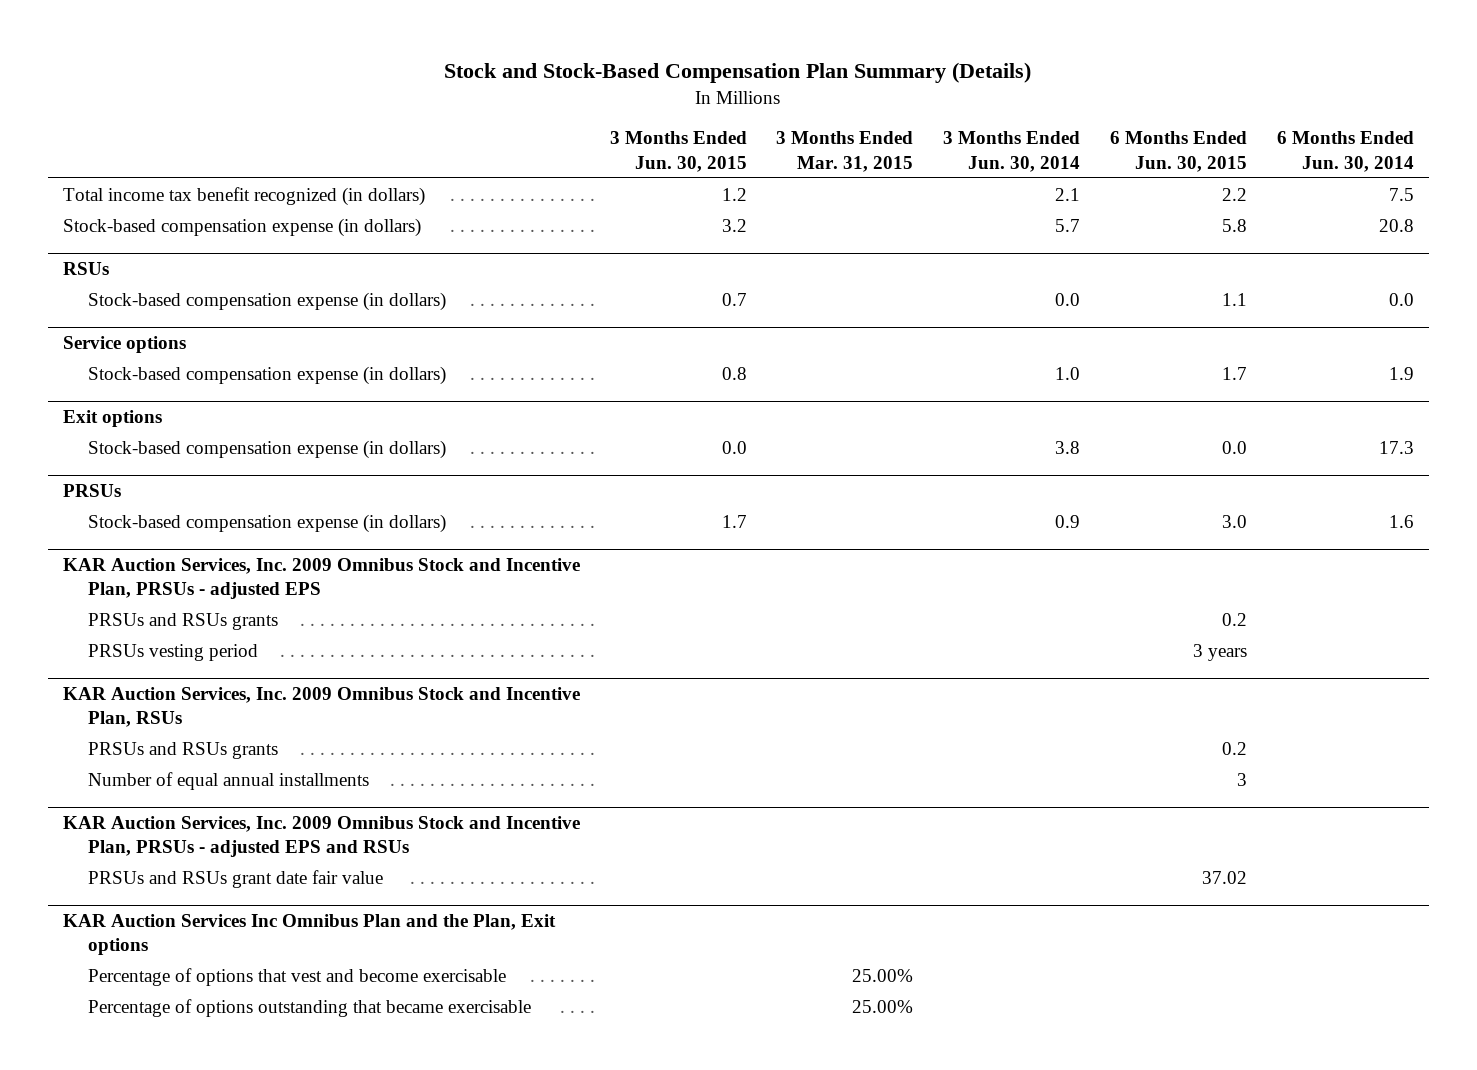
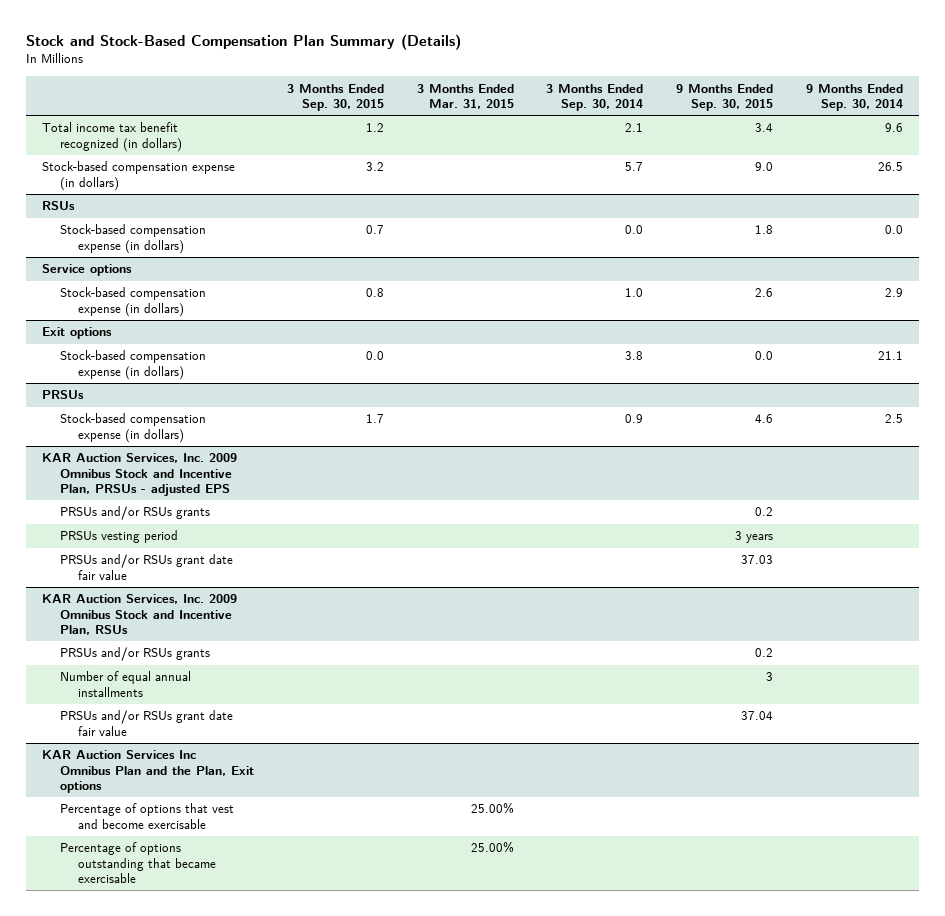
[609,131,747,172] 3 Months Ended Jun. 30, 2015 -> none
[943,131,1081,172] 3 Months Ended Jun. 30, 2014 -> none
[1110,131,1248,172] 6 Months Ended Jun. 30, 2015 -> none
[1276,131,1414,172] 6 Months Ended Jun. 30, 2014 -> none
none -> [286,83,384,111] 3 Months Ended Sep. 30, 2015
none -> [546,83,644,111] 3 Months Ended Sep. 30, 2014
none -> [676,83,774,111] 9 Months Ended Sep. 30, 2015
none -> [805,83,903,111] 9 Months Ended Sep. 30, 2014
[87,612,278,630] PRSUs and RSUs grants -> [60,506,211,521] PRSUs and/or RSUs grants
none -> [60,554,234,580] PRSUs and/or RSUs grant date fair value
[87,741,278,759] PRSUs and RSUs grants -> [60,647,211,662] PRSUs and/or RSUs grants
[62,815,580,857] KAR Auction Services, Inc. 2009 Omnibus Stock and Incentive Plan, PRSUs - adjusted EPS and RSUs -> none
[87,869,383,888] PRSUs and RSUs grant date fair value -> none
none -> [60,710,234,736] PRSUs and/or RSUs grant date fair value

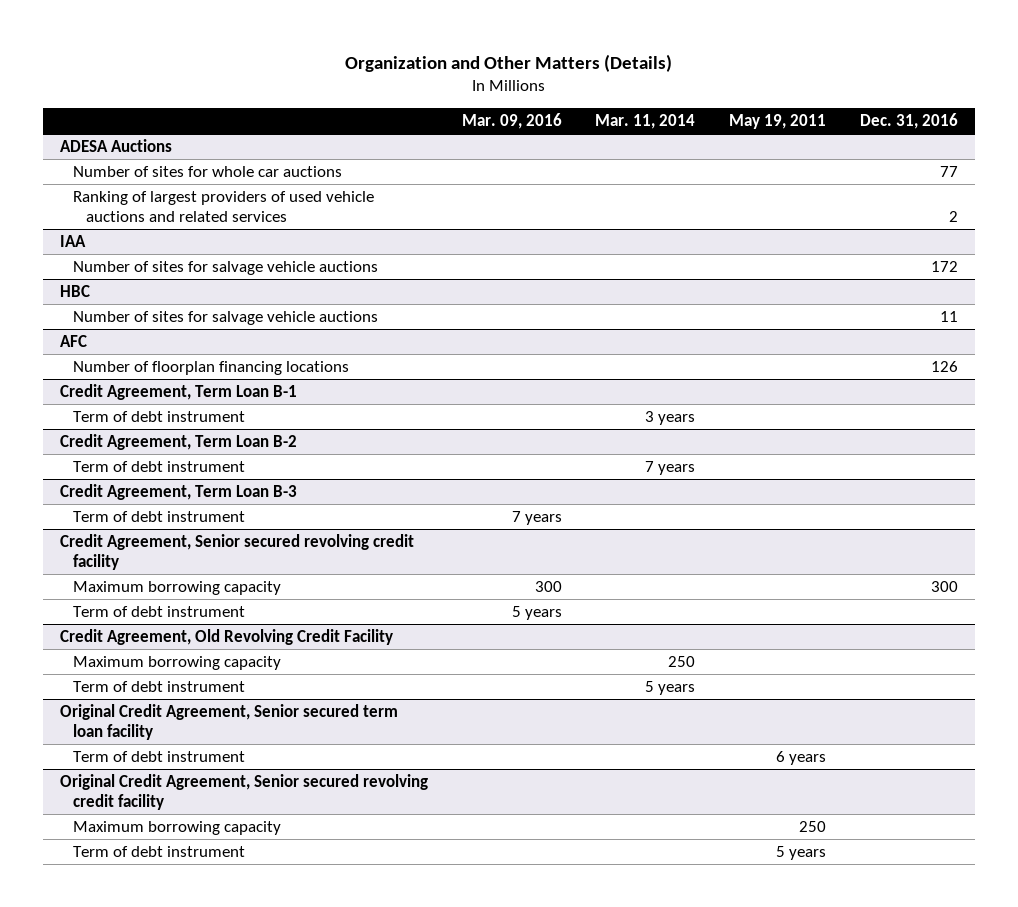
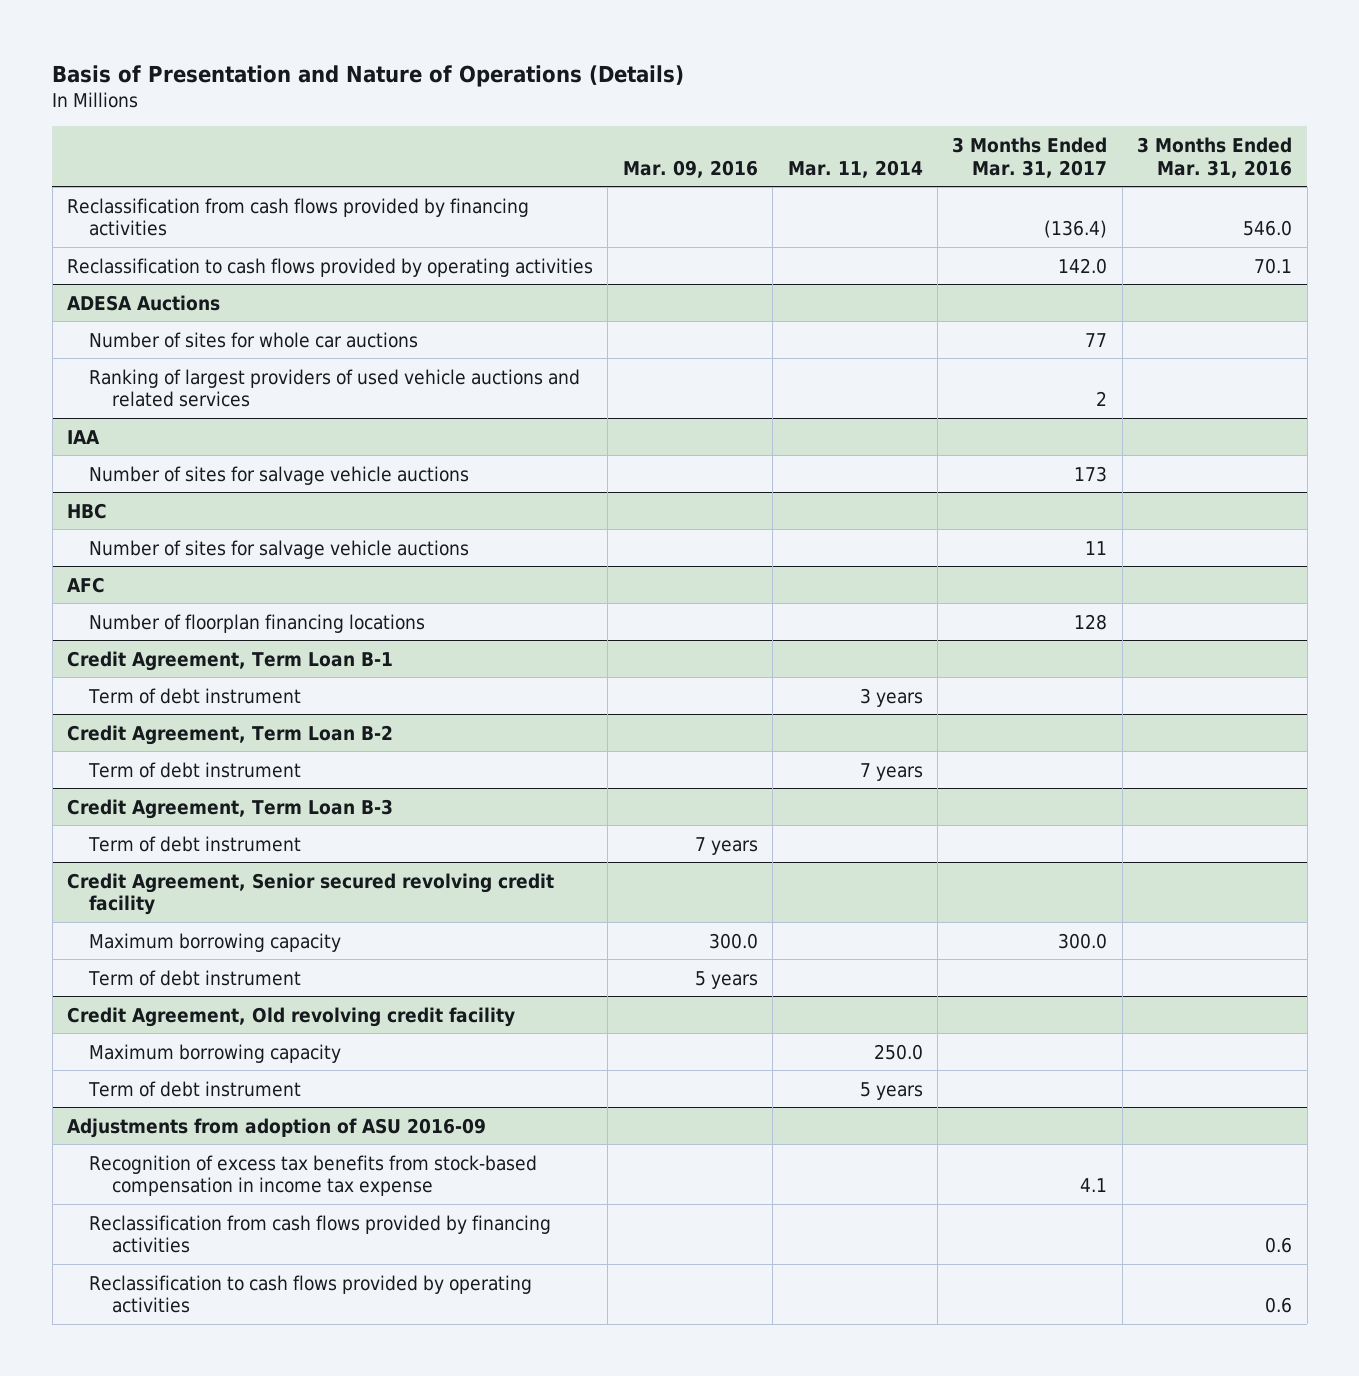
[344,53,672,72] Organization and Other Matters (Details) -> [52,64,685,87] Basis of Presentation and Nature of Operations (Details)
[729,113,827,129] May 19, 2011 -> none
[859,112,958,129] Dec. 31, 2016 -> none
none -> [952,136,1108,178] 3 Months Ended Mar. 31, 2017
none -> [1137,136,1293,178] 3 Months Ended Mar. 31, 2016
none -> [67,197,530,237] Reclassification from cash flows provided by financing activities
none -> [67,257,594,277] Reclassification to cash flows provided by operating activities
[534,581,562,593] 300 -> [708,932,758,949] 300.0
[60,629,394,646] Credit Agreement, Old Revolving Credit Facility -> [67,1006,516,1027] Credit Agreement, Old revolving credit facility
[668,656,696,668] 250 -> [873,1043,923,1060] 250.0
[60,704,399,741] Original Credit Agreement, Senior secured term loan facility -> none
[73,751,246,763] Term of debt instrument -> none
[60,774,429,811] Original Credit Agreement, Senior secured revolving credit facility -> none
[73,821,282,836] Maximum borrowing capacity -> none
[73,846,246,858] Term of debt instrument -> none
none -> [67,1117,487,1138] Adjustments from adoption of ASU 2016-09
none -> [89,1154,538,1197] Recognition of excess tax benefits from stock-based compensation in income tax expense
none -> [89,1214,552,1254] Reclassification from cash flows provided by financing activities
none -> [89,1274,533,1314] Reclassification to cash flows provided by operating activities

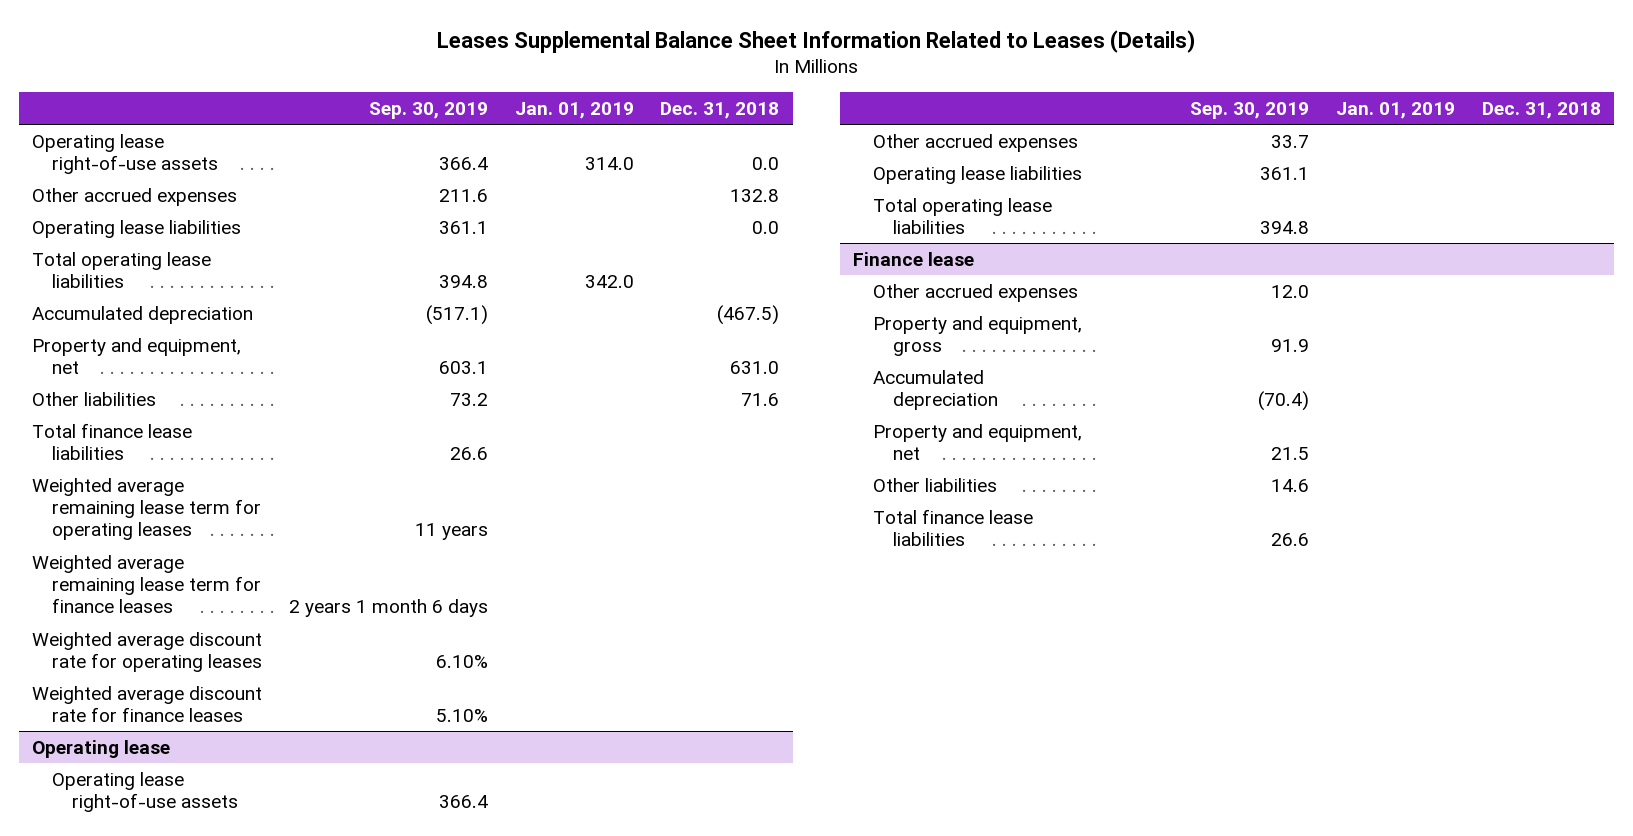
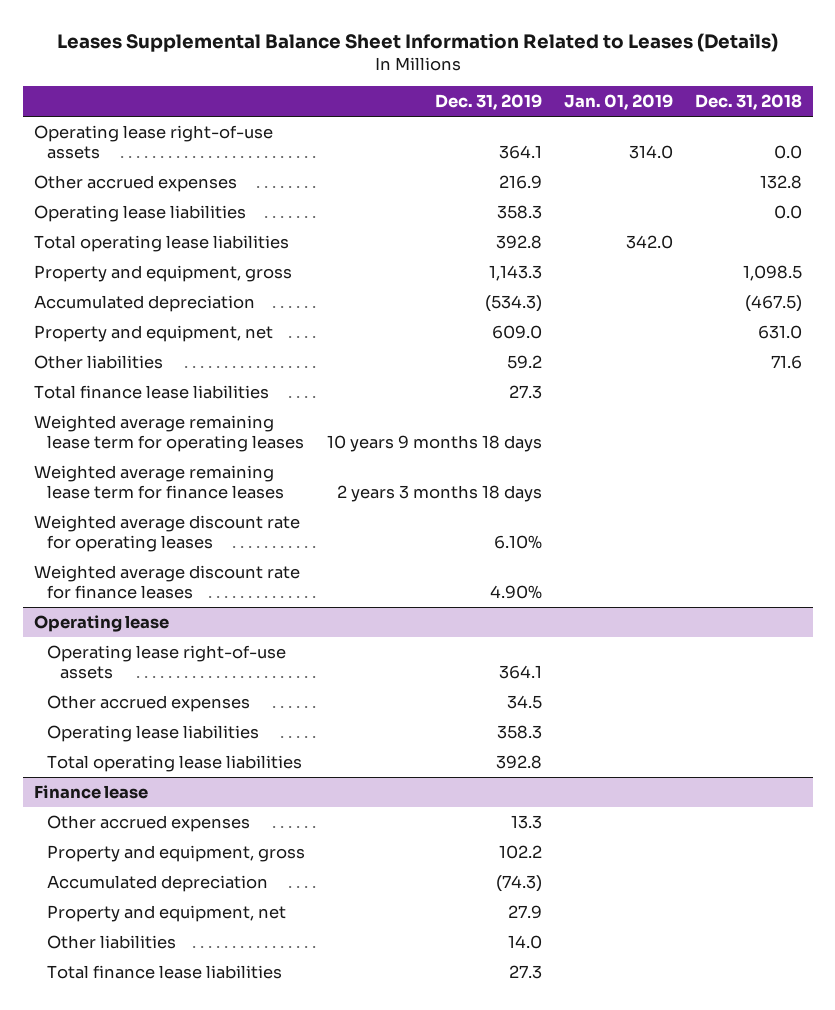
[368,102,488,120] Sep. 30, 2019 -> none
none -> [434,94,542,111] Dec. 31, 2019
none -> [33,265,292,283] Property and equipment, gross

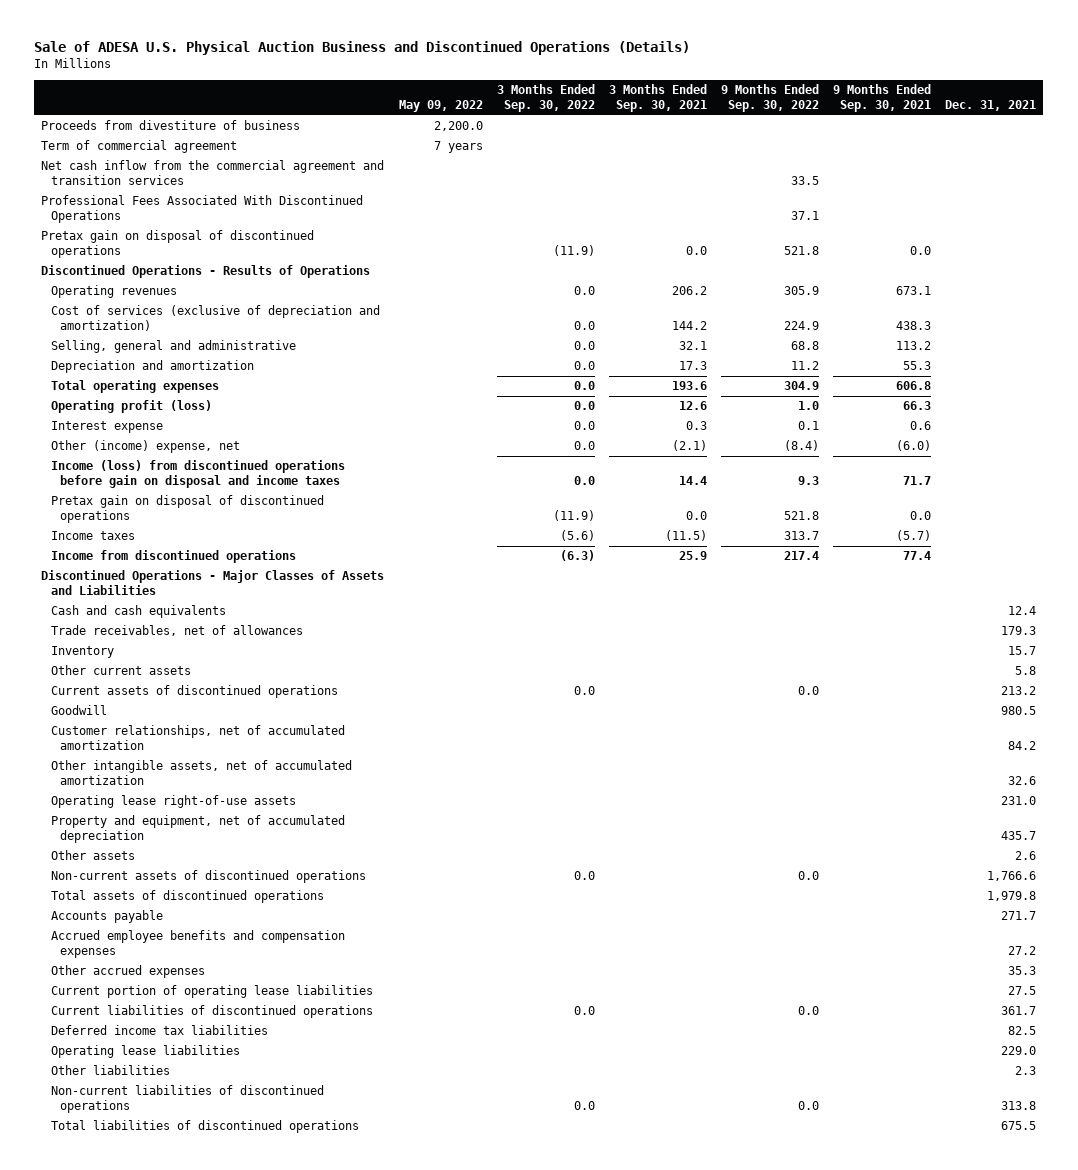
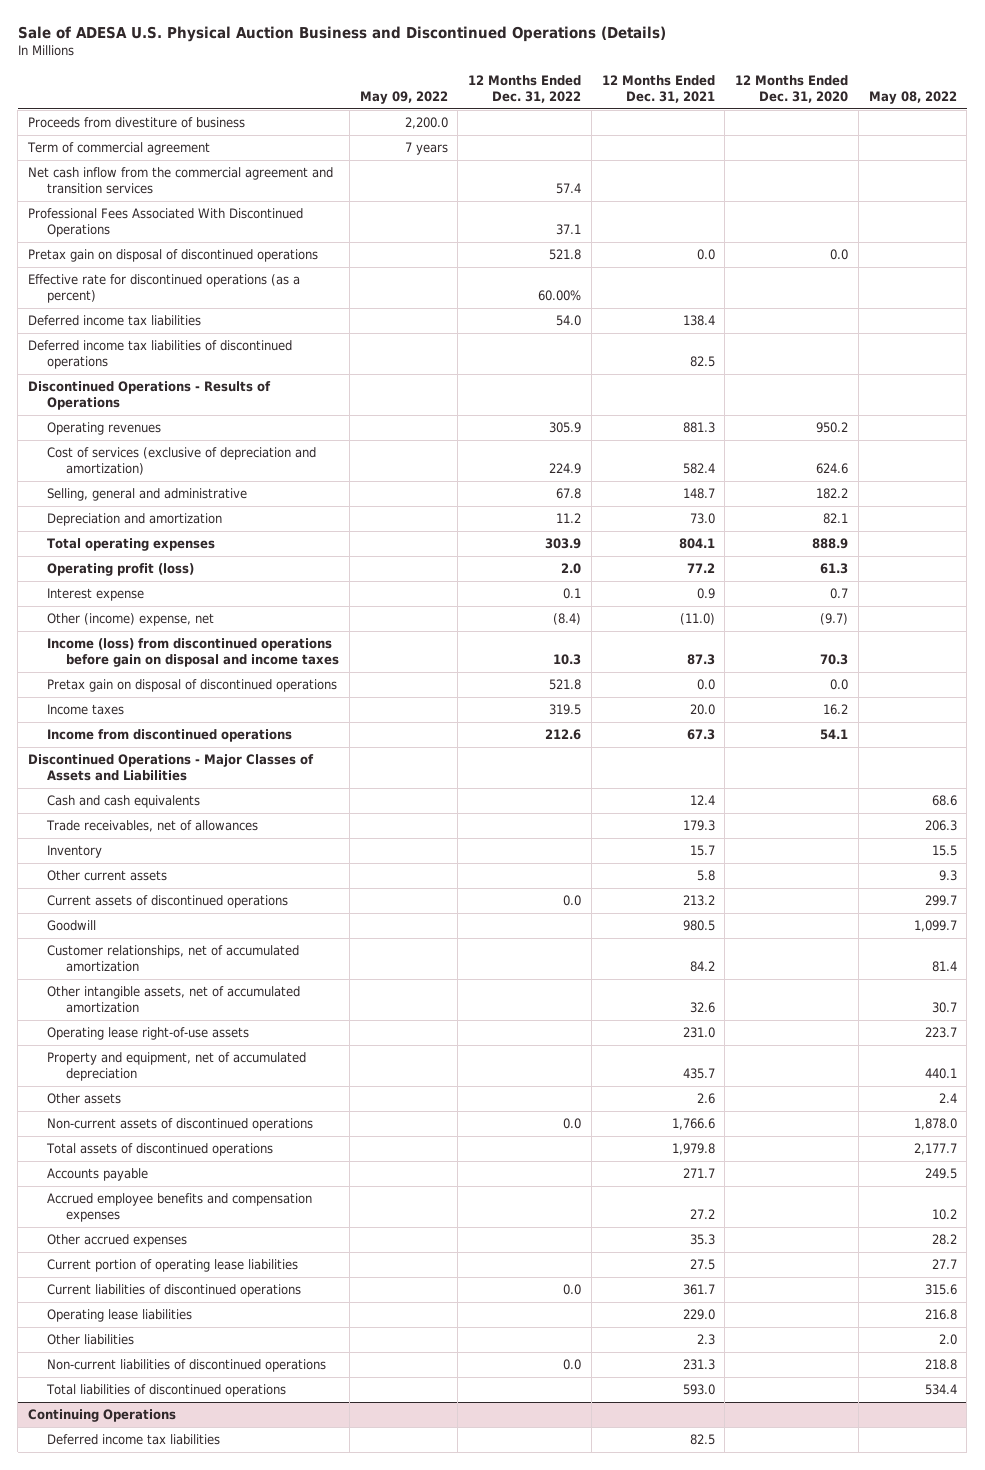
[496,84,595,112] 3 Months Ended Sep. 30, 2022 -> none
[608,84,707,112] 3 Months Ended Sep. 30, 2021 -> none
[721,84,820,112] 9 Months Ended Sep. 30, 2022 -> none
[833,84,932,112] 9 Months Ended Sep. 30, 2021 -> none
[945,99,1037,111] Dec. 31, 2021 -> none
none -> [468,74,582,103] 12 Months Ended Dec. 31, 2022
none -> [601,74,715,103] 12 Months Ended Dec. 31, 2021
none -> [735,74,849,103] 12 Months Ended Dec. 31, 2020
none -> [868,90,957,104] May 08, 2022
none -> [27,274,300,304] Effective rate for discontinued operations (as a percent)
[50,1025,268,1036] Deferred income tax liabilities -> [27,315,201,327] Deferred income tax liabilities
none -> [27,340,292,370] Deferred income tax liabilities of discontinued operations
none -> [27,1409,176,1423] Continuing Operations
none -> [46,1434,220,1446] Deferred income tax liabilities

